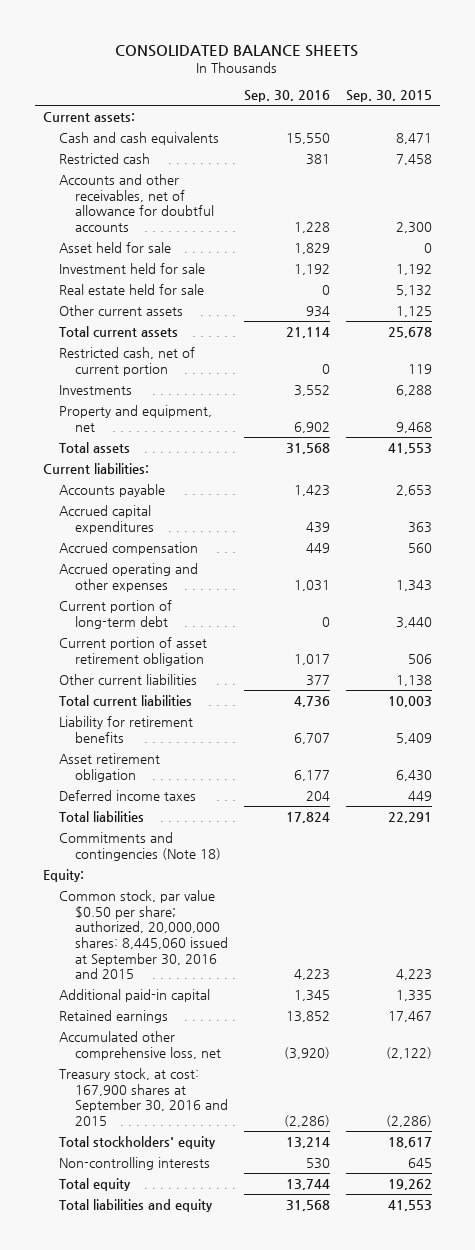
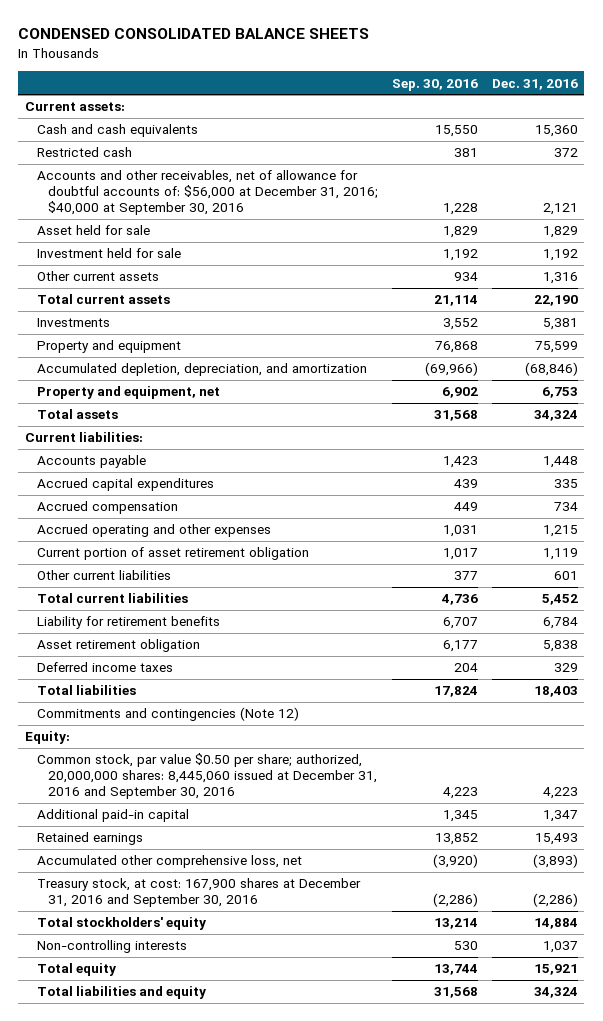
[115,44,359,57] CONSOLIDATED BALANCE SHEETS -> [18,28,370,40] CONDENSED CONSOLIDATED BALANCE SHEETS
[345,90,432,103] Sep. 30, 2015 -> none
none -> [491,78,578,90] Dec. 31, 2016
[59,173,215,232] Accounts and other receivables, net of allowance for doubtful accounts -> [36,170,379,215] Accounts and other receivables, net of allowance for doubtful accounts of: $56,000 at December 31, 2016; $40,000 at September 30, 2016
[59,283,205,295] Real estate held for sale -> none
[59,346,196,376] Restricted cash, net of current portion -> none
none -> [36,340,181,354] Property and equipment
none -> [36,363,367,377] Accumulated depletion, depreciation, and amortization
[59,599,173,629] Current portion of long-term debt -> none
[59,831,222,861] Commitments and contingencies (Note 18) -> [36,707,299,722] Commitments and contingencies (Note 12)
[59,889,229,980] Common stock, par value $0.50 per share; authorized, 20,000,000 shares: 8,445,060 issued at September 30, 2016 and 2015 -> [36,753,378,799] Common stock, par value $0.50 per share; authorized, 20,000,000 shares: 8,445,060 issued at December 31, 2016 and September 30, 2016
[59,1067,229,1126] Treasury stock, at cost: 167,900 shares at September 30, 2016 and 2015 -> [36,878,361,908] Treasury stock, at cost: 167,900 shares at December 31, 2016 and September 30, 2016

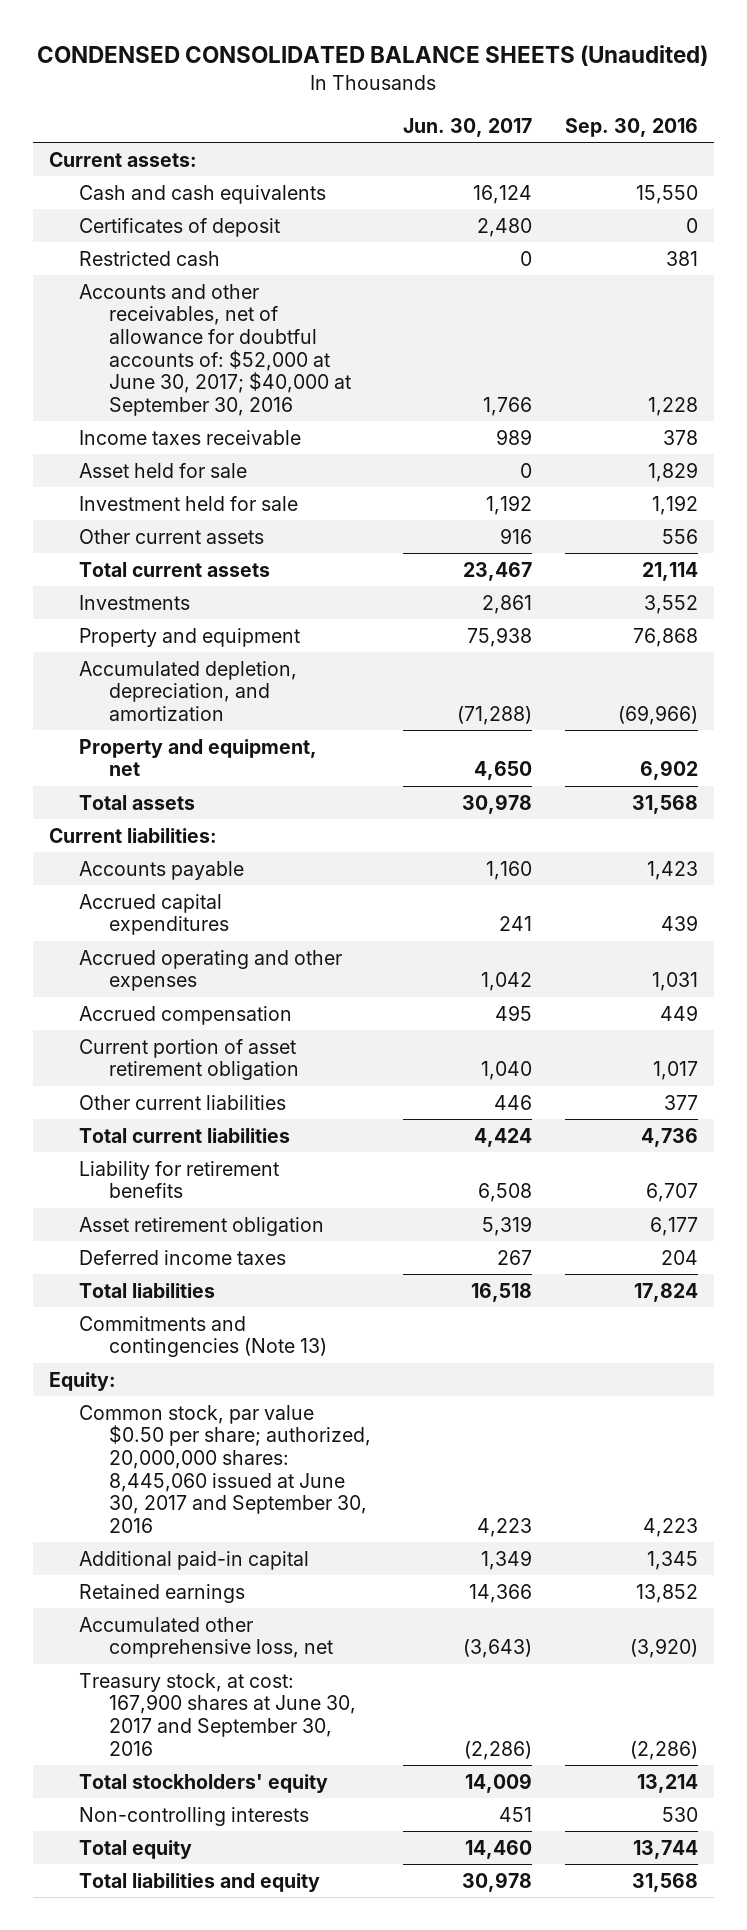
[18,28,370,40] CONDENSED CONSOLIDATED BALANCE SHEETS -> [37,45,709,67] CONDENSED CONSOLIDATED BALANCE SHEETS (Unaudited)
[491,78,578,90] Dec. 31, 2016 -> none
none -> [403,117,533,137] Jun. 30, 2017
none -> [79,217,281,237] Certificates of deposit
[36,170,379,215] Accounts and other receivables, net of allowance for doubtful accounts of: $56,000 at December 31, 2016; $40,000 at September 30, 2016 -> [79,283,351,416] Accounts and other receivables, net of allowance for doubtful accounts of: $52,000 at June 30, 2017; $40,000 at September 30, 2016
none -> [79,429,302,445] Income taxes receivable
[453,272,478,282] 934 -> [661,528,698,544] 556
[36,501,178,515] Accrued compensation -> [79,1005,293,1025] Accrued compensation
[36,707,299,722] Commitments and contingencies (Note 12) -> [79,1315,327,1358] Commitments and contingencies (Note 13)
[36,753,378,799] Common stock, par value $0.50 per share; authorized, 20,000,000 shares: 8,445,060 issued at December 31, 2016 and September 30, 2016 -> [79,1404,371,1533] Common stock, par value $0.50 per share; authorized, 20,000,000 shares: 8,445,060 issued at June 30, 2017 and September 30, 2016
[36,878,361,908] Treasury stock, at cost: 167,900 shares at December 31, 2016 and September 30, 2016 -> [79,1672,356,1756] Treasury stock, at cost: 167,900 shares at June 30, 2017 and September 30, 2016

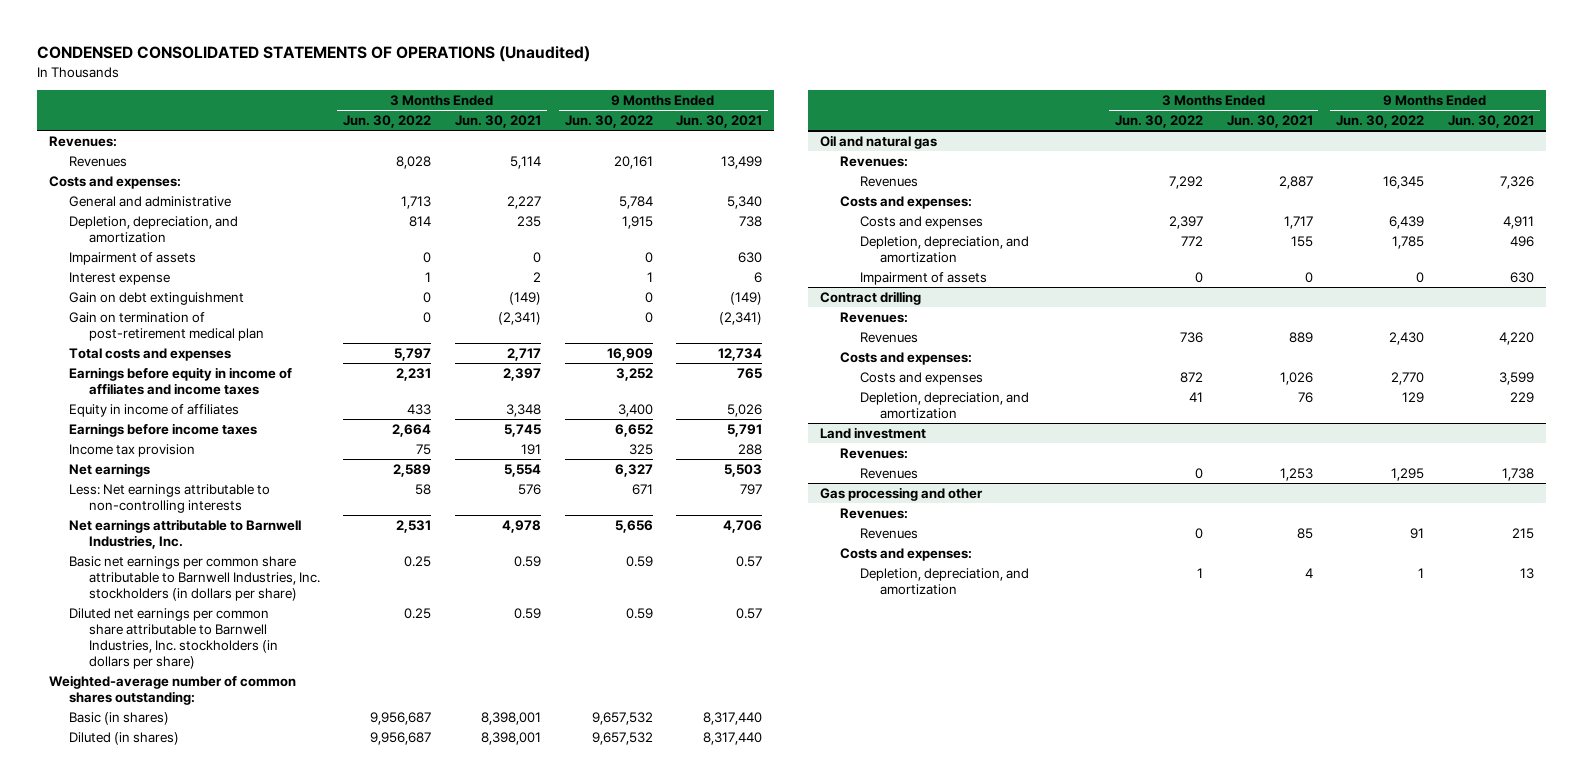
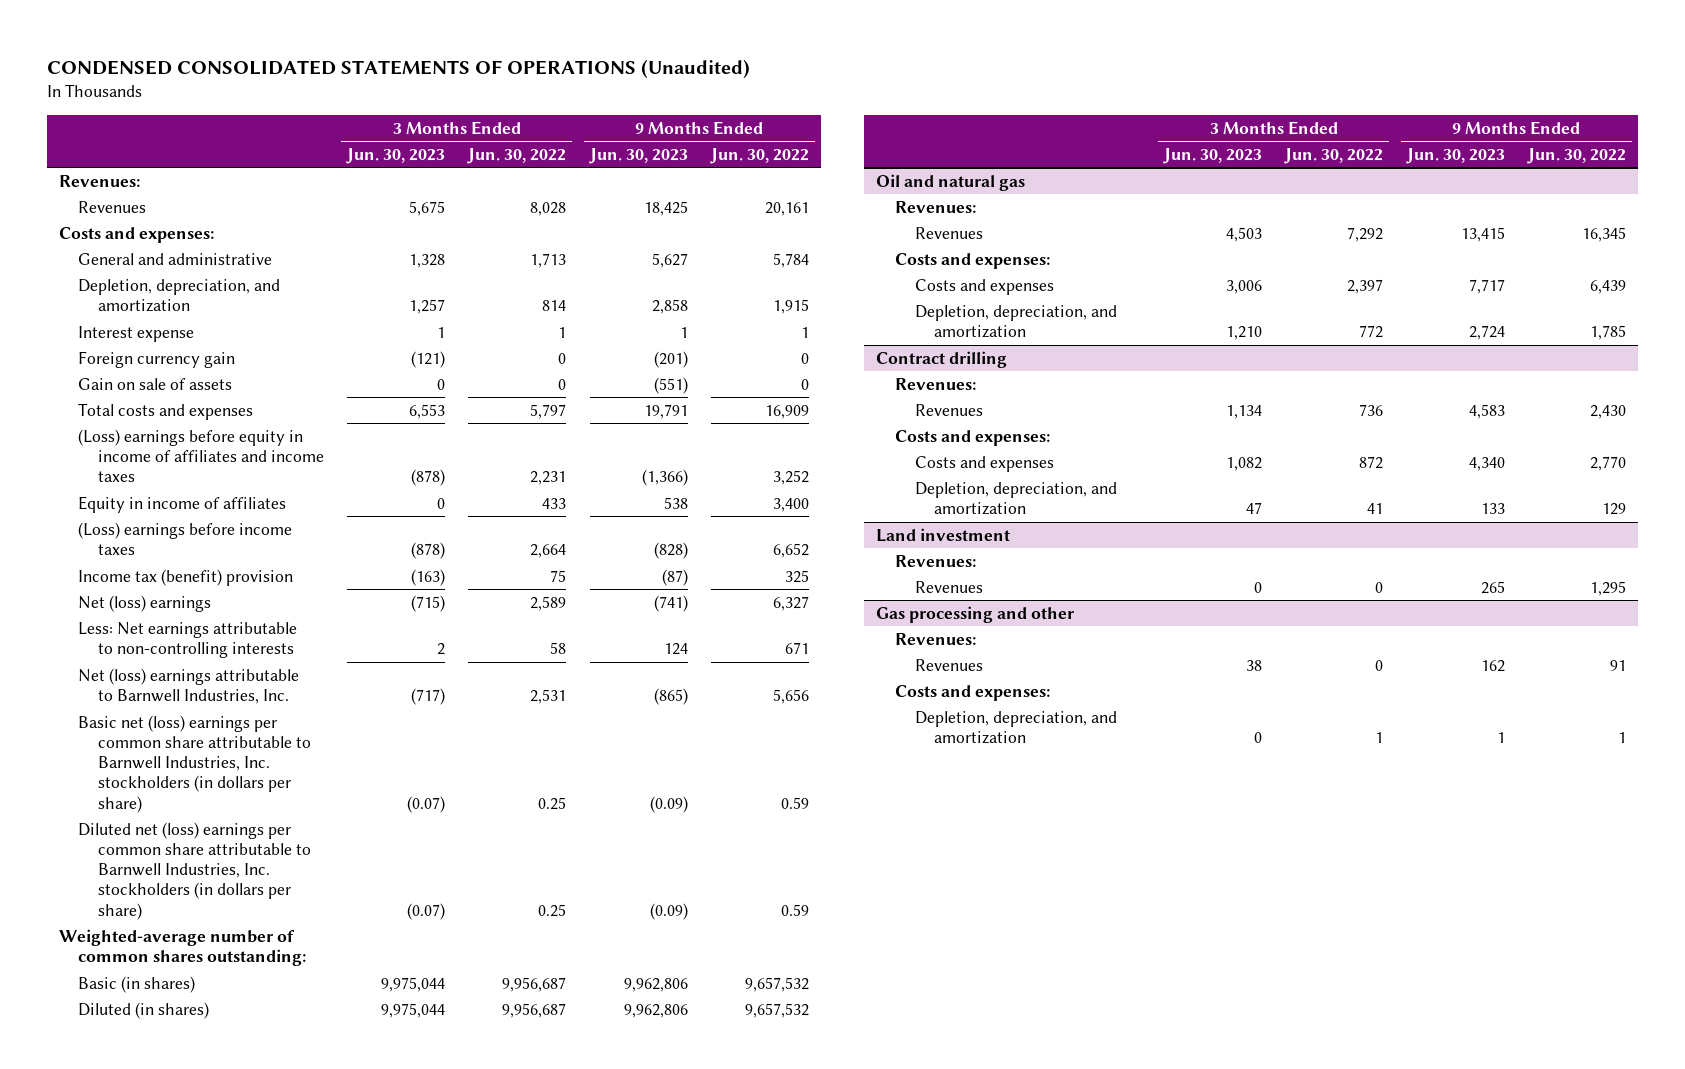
[454,115,541,129] Jun. 30, 2021 -> none
[676,115,763,129] Jun. 30, 2021 -> none
none -> [346,147,446,164] Jun. 30, 2023
none -> [588,147,688,164] Jun. 30, 2023
[68,251,196,265] Impairment of assets -> none
[68,291,244,305] Gain on debt extinguishment -> none
[68,311,264,341] Gain on termination of post-retirement medical plan -> none
none -> [78,350,236,368] Foreign currency gain
none -> [78,377,233,390] Gain on sale of assets
[68,366,292,395] Earnings before equity in income of affiliates and income taxes -> [78,428,324,483] (Loss) earnings before equity in income of affiliates and income taxes
[68,422,257,437] Earnings before income taxes -> [78,521,293,556] (Loss) earnings before income taxes
[68,443,195,457] Income tax provision -> [78,568,294,586] Income tax (benefit) provision
[68,462,150,477] Net earnings -> [78,594,212,612] Net (loss) earnings
[68,518,301,549] Net earnings attributable to Barnwell Industries, Inc. -> [78,667,300,705] Net (loss) earnings attributable to Barnwell Industries, Inc.
[68,555,320,601] Basic net earnings per common share attributable to Barnwell Industries, Inc. stockholders (in dollars per share) -> [78,714,311,813] Basic net (loss) earnings per common share attributable to Barnwell Industries, Inc. stockholders (in dollars per share)
[68,607,278,670] Diluted net earnings per common share attributable to Barnwell Industries, Inc. stockholders (in dollars per share) -> [78,821,311,920] Diluted net (loss) earnings per common share attributable to Barnwell Industries, Inc. stockholders (in dollars per share)
[860,271,988,285] Impairment of assets -> none

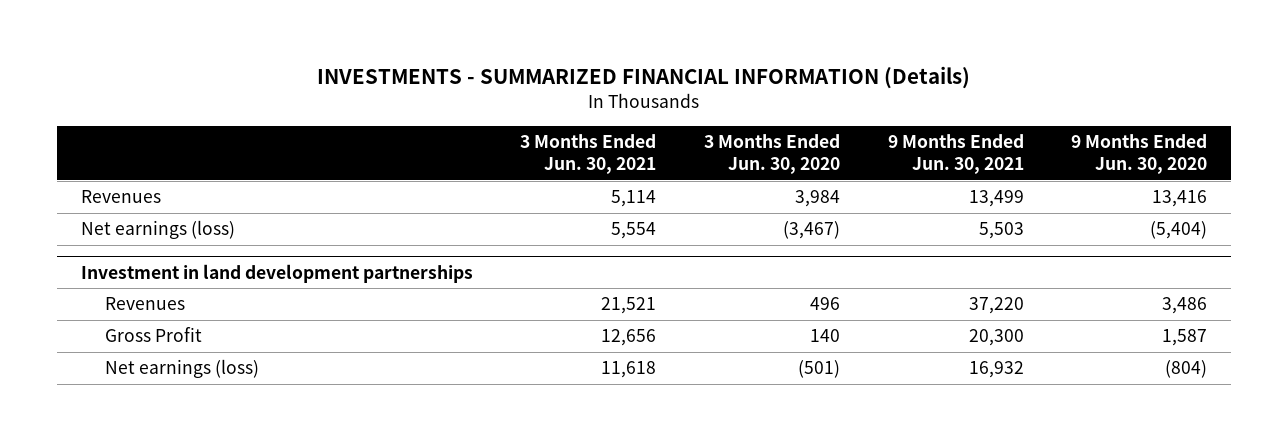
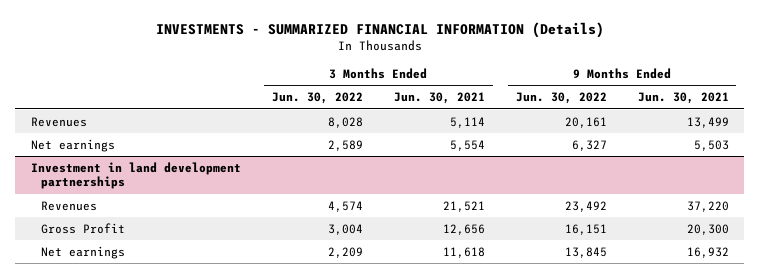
[703,134,840,175] 3 Months Ended Jun. 30, 2020 -> none
[1071,134,1208,175] 9 Months Ended Jun. 30, 2020 -> none
none -> [271,92,363,105] Jun. 30, 2022
none -> [515,92,607,105] Jun. 30, 2022
[80,220,235,240] Net earnings (loss) -> [30,138,115,152] Net earnings
[105,359,260,379] Net earnings (loss) -> [40,245,125,259] Net earnings

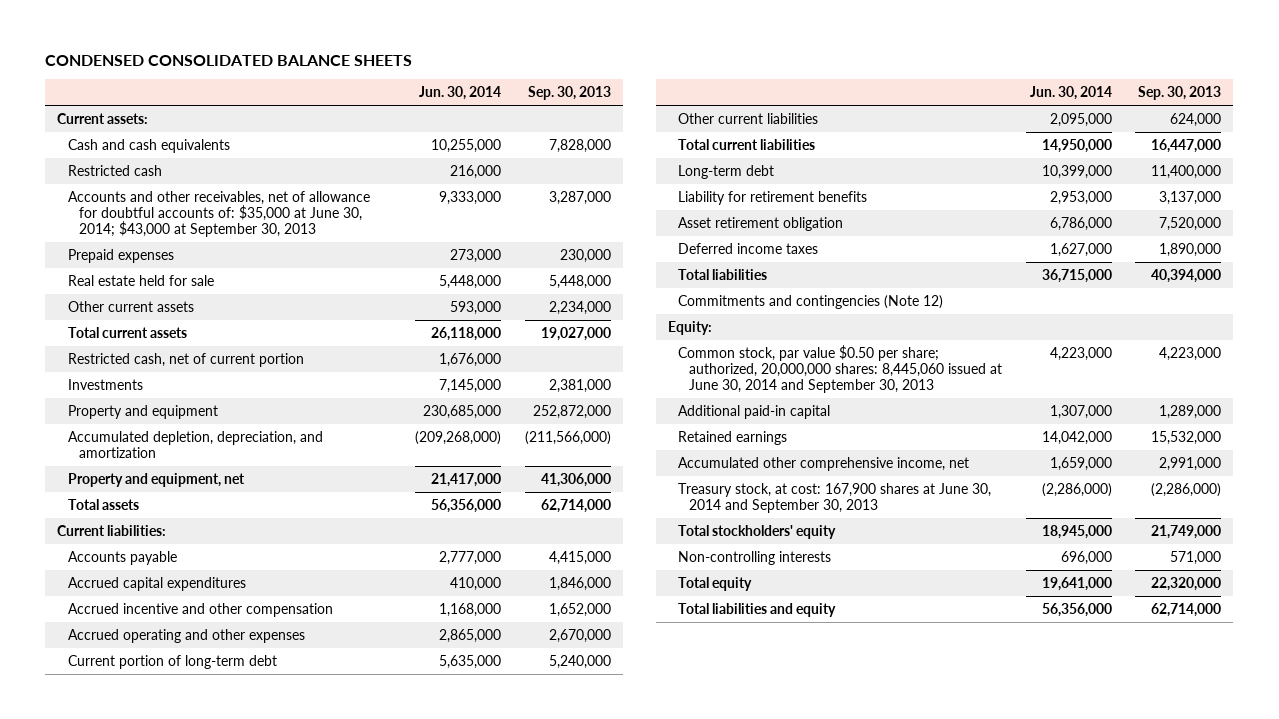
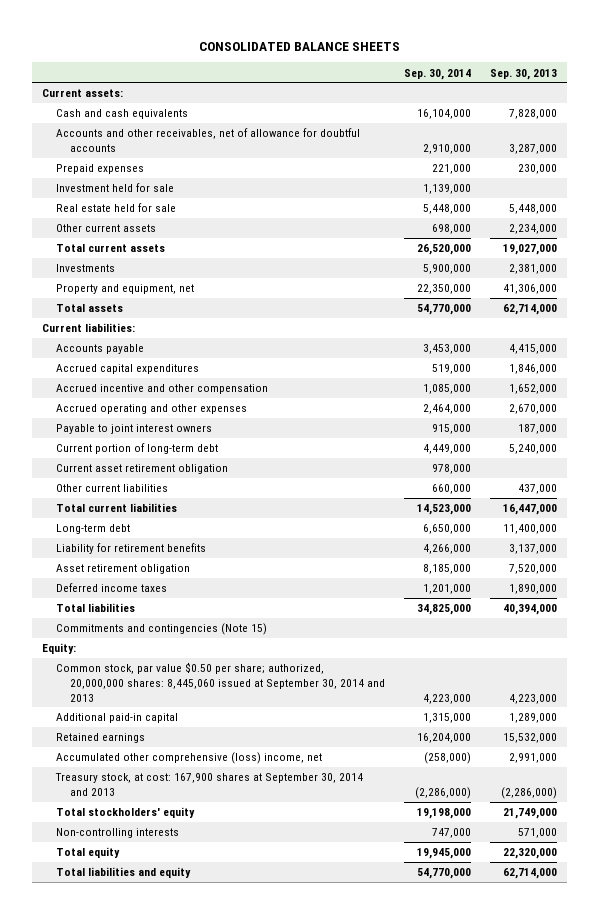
[45,54,413,66] CONDENSED CONSOLIDATED BALANCE SHEETS -> [198,41,400,51] CONSOLIDATED BALANCE SHEETS
[419,85,502,100] Jun. 30, 2014 -> none
none -> [404,68,472,80] Sep. 30, 2014
[67,164,162,176] Restricted cash -> none
[67,190,370,237] Accounts and other receivables, net of allowance for doubtful accounts of: $35,000 at June 30, 2014; $43,000 at September 30, 2013 -> [56,128,361,152] Accounts and other receivables, net of allowance for doubtful accounts
none -> [56,183,175,193] Investment held for sale
[67,352,304,367] Restricted cash, net of current portion -> none
[67,404,218,419] Property and equipment -> none
[67,430,323,458] Accumulated depletion, depreciation, and amortization -> none
none -> [56,424,213,435] Payable to joint interest owners
none -> [56,464,229,475] Current asset retirement obligation
[1170,112,1222,127] 624,000 -> [518,484,558,495] 437,000
[678,294,944,309] Commitments and contingencies (Note 12) -> [56,623,268,636] Commitments and contingencies (Note 15)
[678,344,1003,393] Common stock, par value $0.50 per share; authorized, 20,000,000 shares: 8,445,060 issued at June 30, 2014 and September 30, 2013 -> [56,662,386,702] Common stock, par value $0.50 per share; authorized, 20,000,000 shares: 8,445,060 issued at September 30, 2014 and 2013
[678,456,970,471] Accumulated other comprehensive income, net -> [56,752,323,765] Accumulated other comprehensive (loss) income, net
[678,482,992,513] Treasury stock, at cost: 167,900 shares at June 30, 2014 and September 30, 2013 -> [55,773,364,796] Treasury stock, at cost: 167,900 shares at September 30, 2014 and 2013

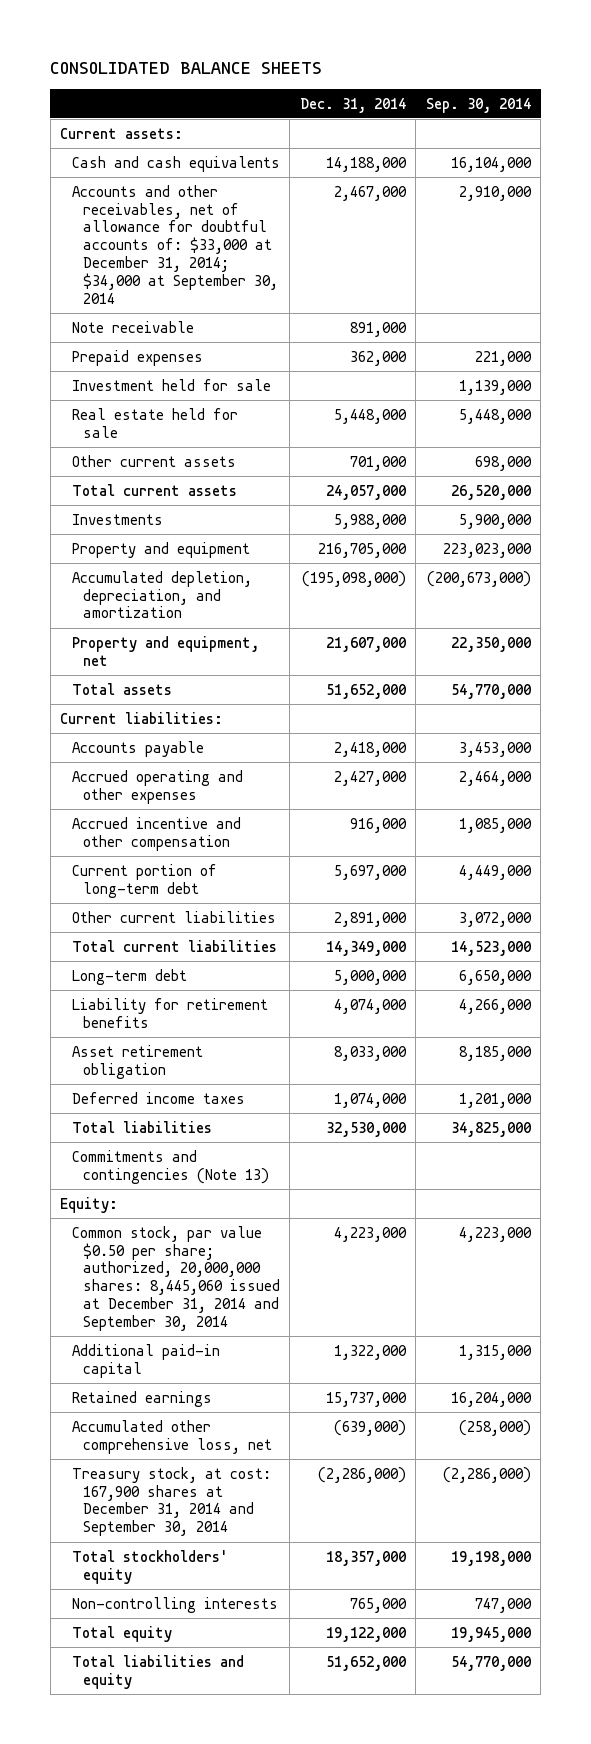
[490,68,558,80] Sep. 30, 2013 -> none
none -> [299,97,406,113] Dec. 31, 2014
[56,128,361,152] Accounts and other receivables, net of allowance for doubtful accounts -> [71,184,278,304] Accounts and other receivables, net of allowance for doubtful accounts of: $33,000 at December 31, 2014; $34,000 at September 30, 2014
none -> [71,320,194,333] Note receivable
none -> [71,541,250,558] Property and equipment
none -> [71,570,252,619] Accumulated depletion, depreciation, and amortization
[56,364,200,375] Accrued capital expenditures -> none
[56,424,213,435] Payable to joint interest owners -> none
[56,384,269,395] Accrued incentive and other compensation -> [71,816,241,851] Accrued incentive and other compensation
[56,464,229,475] Current asset retirement obligation -> none
[432,484,472,495] 660,000 -> [458,911,532,927] 3,072,000
[56,623,268,636] Commitments and contingencies (Note 15) -> [71,1149,269,1184] Commitments and contingencies (Note 13)
[56,662,386,702] Common stock, par value $0.50 per share; authorized, 20,000,000 shares: 8,445,060 issued at September 30, 2014 and 2013 -> [71,1225,280,1331] Common stock, par value $0.50 per share; authorized, 20,000,000 shares: 8,445,060 issued at December 31, 2014 and September 30, 2014
[56,752,323,765] Accumulated other comprehensive (loss) income, net -> [71,1419,272,1454] Accumulated other comprehensive loss, net
[55,773,364,796] Treasury stock, at cost: 167,900 shares at September 30, 2014 and 2013 -> [71,1466,271,1537] Treasury stock, at cost: 167,900 shares at December 31, 2014 and September 30, 2014

